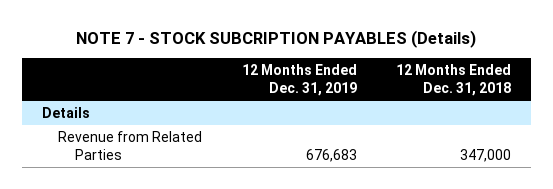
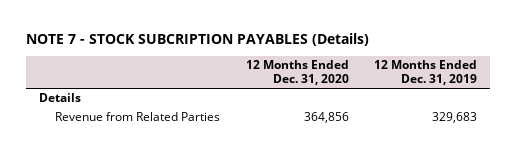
[396,64,512,97] 12 Months Ended Dec. 31, 2018 -> none
none -> [245,60,349,86] 12 Months Ended Dec. 31, 2020
[305,149,357,163] 676,683 -> [432,112,478,124] 329,683

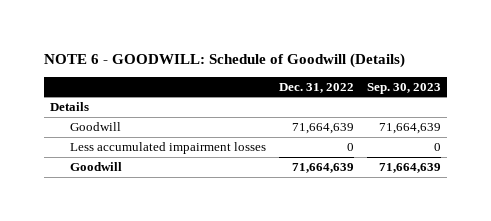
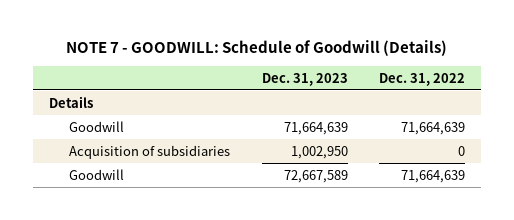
[43,52,405,68] NOTE 6 - GOODWILL: Schedule of Goodwill (Details) -> [65,40,447,57] NOTE 7 - GOODWILL: Schedule of Goodwill (Details)
[366,82,441,94] Sep. 30, 2023 -> none
none -> [261,72,348,86] Dec. 31, 2023
[69,142,266,155] Less accumulated impairment losses -> none
none -> [69,144,231,159] Acquisition of subsidiaries

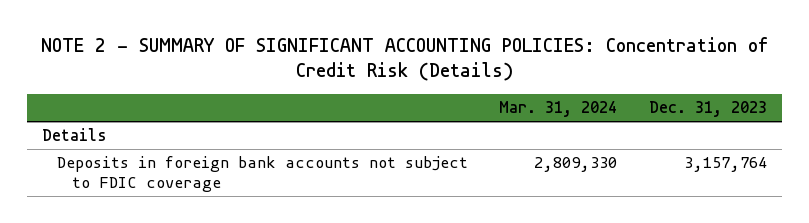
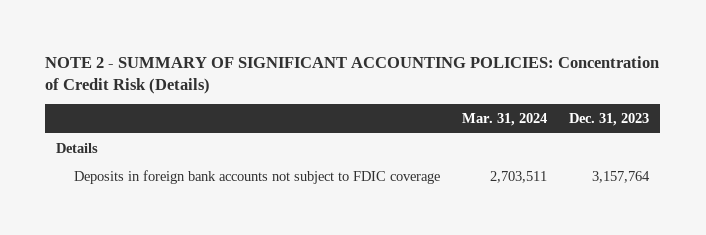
[534,157,618,173] 2,809,330 -> [490,170,548,183] 2,703,511

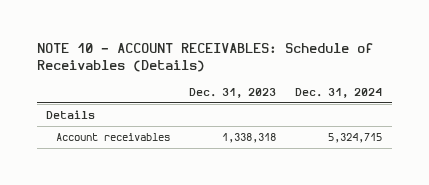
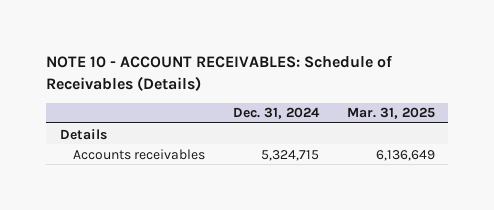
[189,87,277,98] Dec. 31, 2023 -> none
none -> [346,107,435,120] Mar. 31, 2025
[55,133,170,142] Account receivables -> [73,148,206,160] Accounts receivables

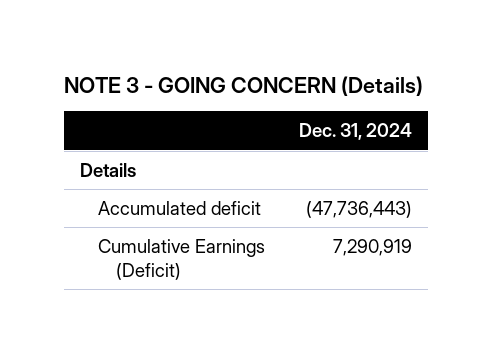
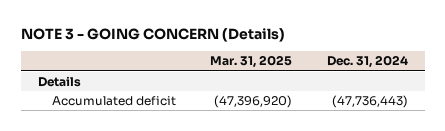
none -> [210,55,293,69] Mar. 31, 2025
[98,238,266,281] Cumulative Earnings (Deficit) -> none

